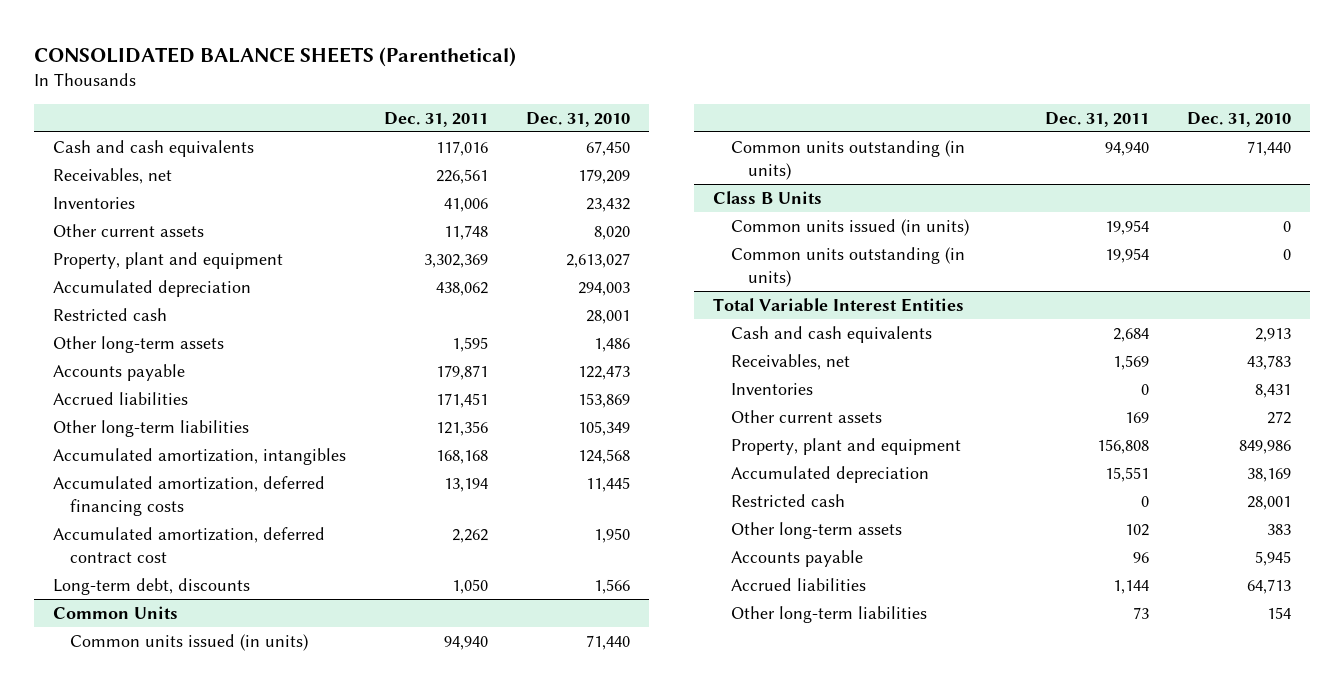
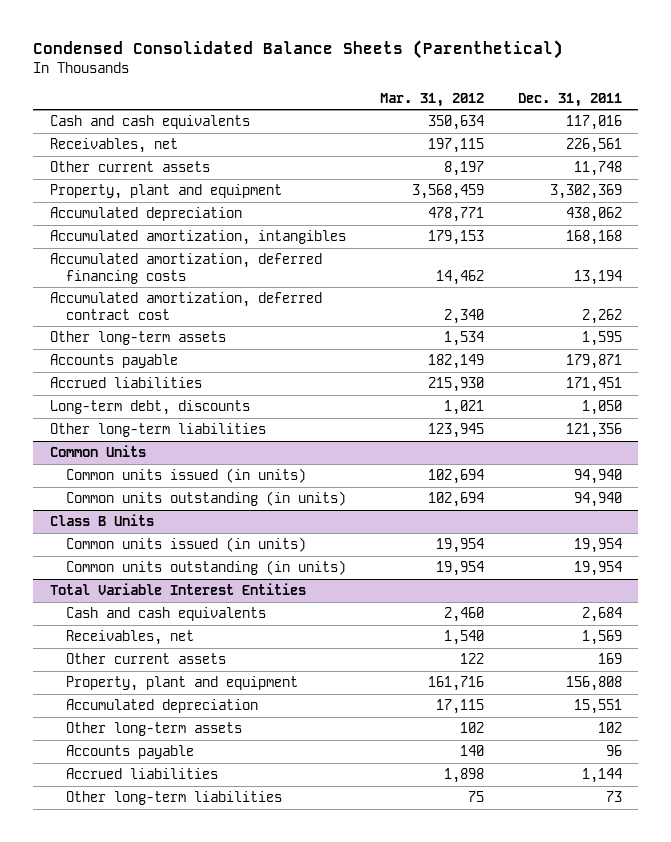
[33,46,516,67] CONSOLIDATED BALANCE SHEETS (Parenthetical) -> [32,40,563,60] Condensed Consolidated Balance Sheets (Parenthetical)
[526,111,631,127] Dec. 31, 2010 -> none
none -> [380,92,485,107] Mar. 31, 2012
[52,196,135,209] Inventories -> none
[52,307,167,321] Restricted cash -> none
[52,335,224,353] Other long-term assets -> [49,331,226,346] Other long-term assets
[52,363,185,381] Accounts payable -> [49,354,178,369] Accounts payable
[52,391,188,405] Accrued liabilities -> [49,377,202,389] Accrued liabilities
[52,419,249,437] Other long-term liabilities -> [49,423,266,438] Other long-term liabilities
[730,382,813,395] Inventories -> none
[730,493,845,507] Restricted cash -> none

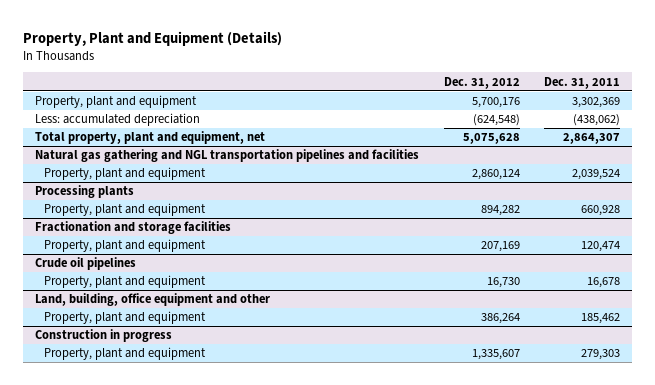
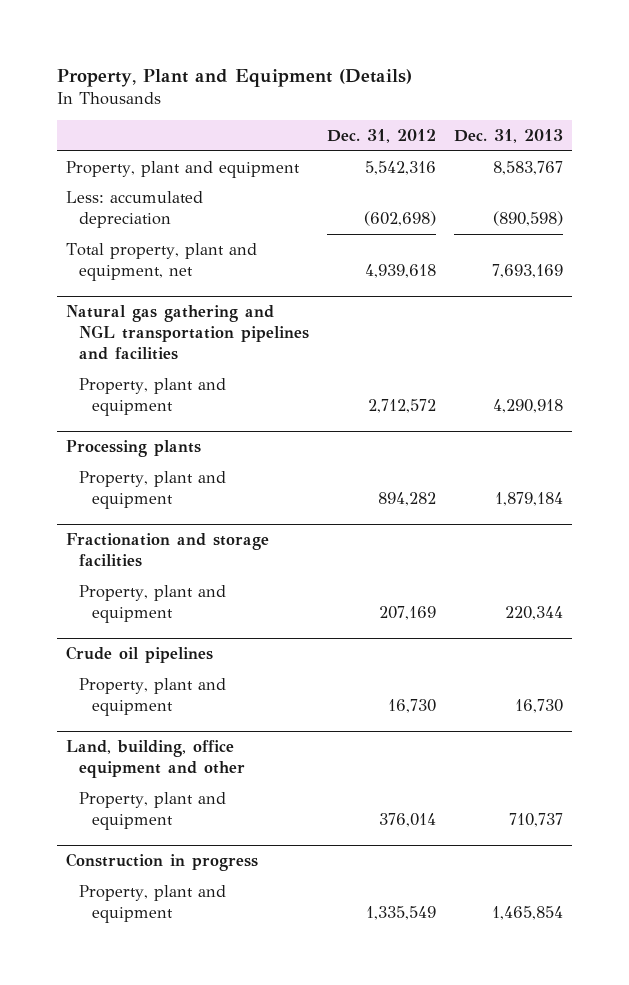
[544,76,621,89] Dec. 31, 2011 -> none
none -> [453,129,563,144] Dec. 31, 2013
[471,97,520,109] 5,700,176 -> [364,160,436,175] 5,542,316
[472,114,520,127] (624,548) -> [363,210,436,226] (602,698)
[462,133,520,145] 5,075,628 -> [364,263,436,278] 4,939,618
[471,169,520,181] 2,860,124 -> [367,398,436,413] 2,712,572
[480,313,520,325] 386,264 -> [378,812,436,827] 376,014
[471,349,520,361] 1,335,607 -> [365,905,436,920] 1,335,549

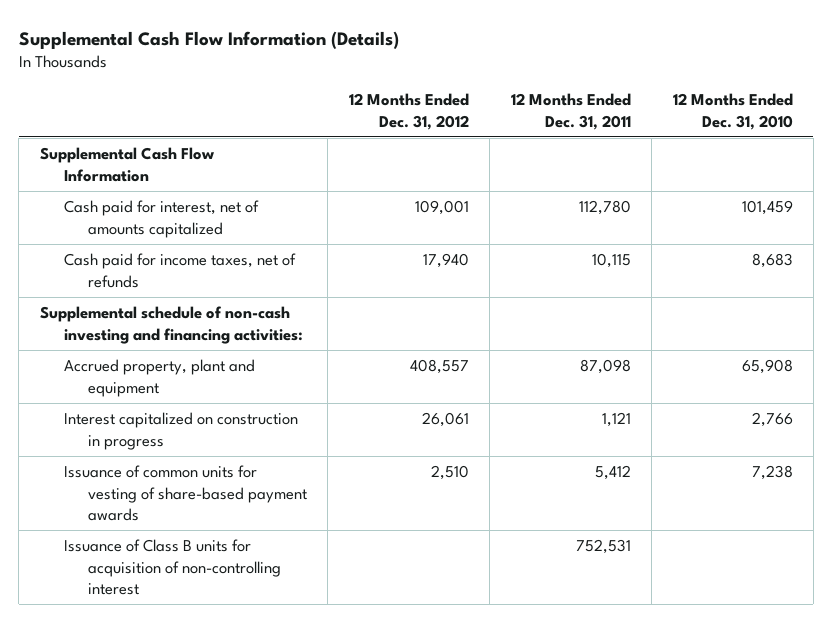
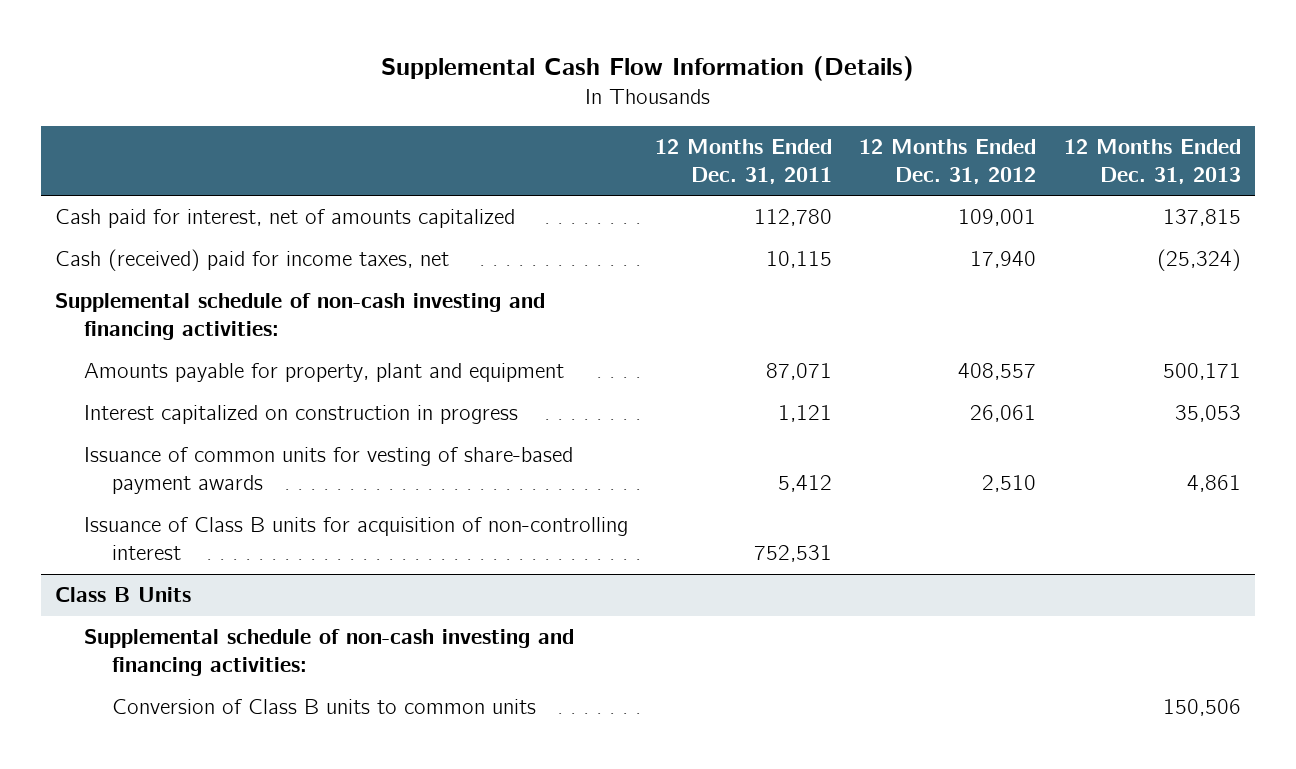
[672,93,793,130] 12 Months Ended Dec. 31, 2010 -> none
none -> [1063,139,1241,184] 12 Months Ended Dec. 31, 2013
[39,147,214,182] Supplemental Cash Flow Information -> none
[63,253,296,288] Cash paid for income taxes, net of refunds -> [55,249,450,272] Cash (received) paid for income taxes, net
[63,359,255,397] Accrued property, plant and equipment -> [83,363,564,383] Amounts payable for property, plant and equipment
[579,359,631,375] 87,098 -> [765,363,832,381] 87,071
none -> [55,587,192,603] Class B Units
none -> [83,629,574,677] Supplemental schedule of non-cash investing and financing activities:
none -> [111,699,536,715] Conversion of Class B units to common units

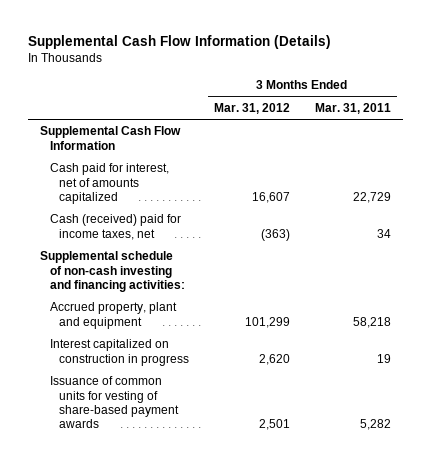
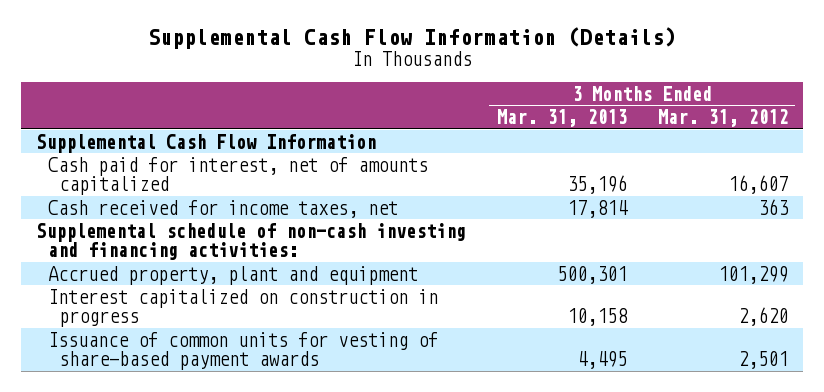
[314,103,391,115] Mar. 31, 2011 -> none
none -> [497,109,628,128] Mar. 31, 2013
[49,214,181,240] Cash (received) paid for income taxes, net -> [47,199,398,218] Cash received for income taxes, net
[260,228,290,241] (363) -> [757,198,789,215] 363

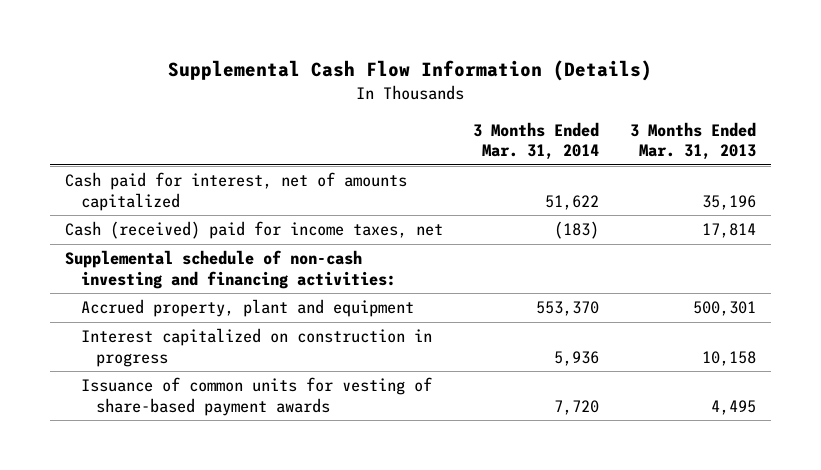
[657,109,788,128] Mar. 31, 2012 -> none
none -> [473,121,600,161] 3 Months Ended Mar. 31, 2014
[36,133,377,153] Supplemental Cash Flow Information -> none
[47,199,398,218] Cash received for income taxes, net -> [65,221,444,240] Cash (received) paid for income taxes, net

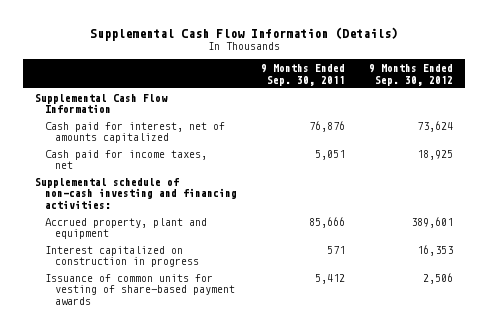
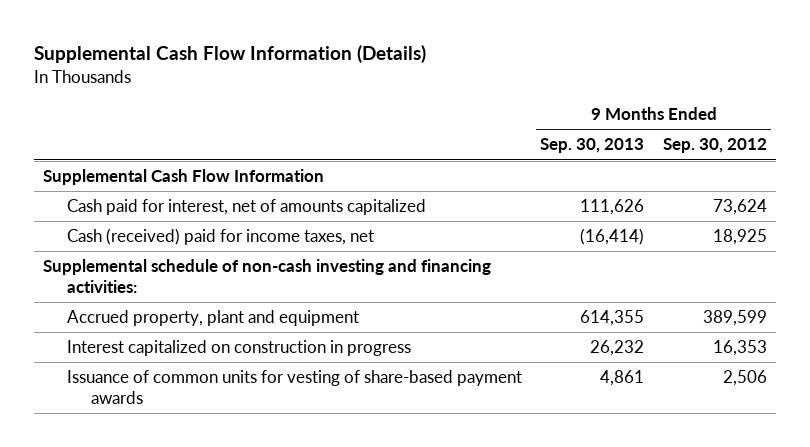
[261,64,346,86] 9 Months Ended Sep. 30, 2011 -> none
none -> [540,138,645,154] Sep. 30, 2013
[45,149,208,170] Cash paid for income taxes, net -> [67,228,375,246] Cash (received) paid for income taxes, net
[410,216,453,228] 389,601 -> [702,310,767,327] 389,599

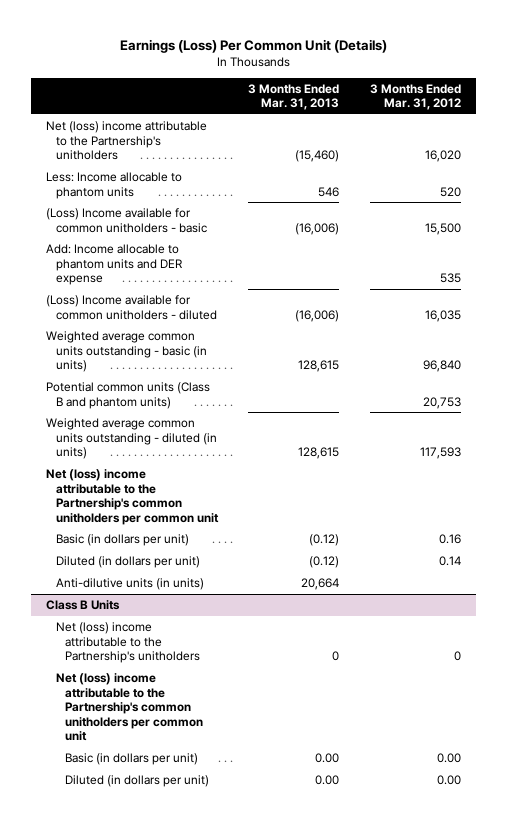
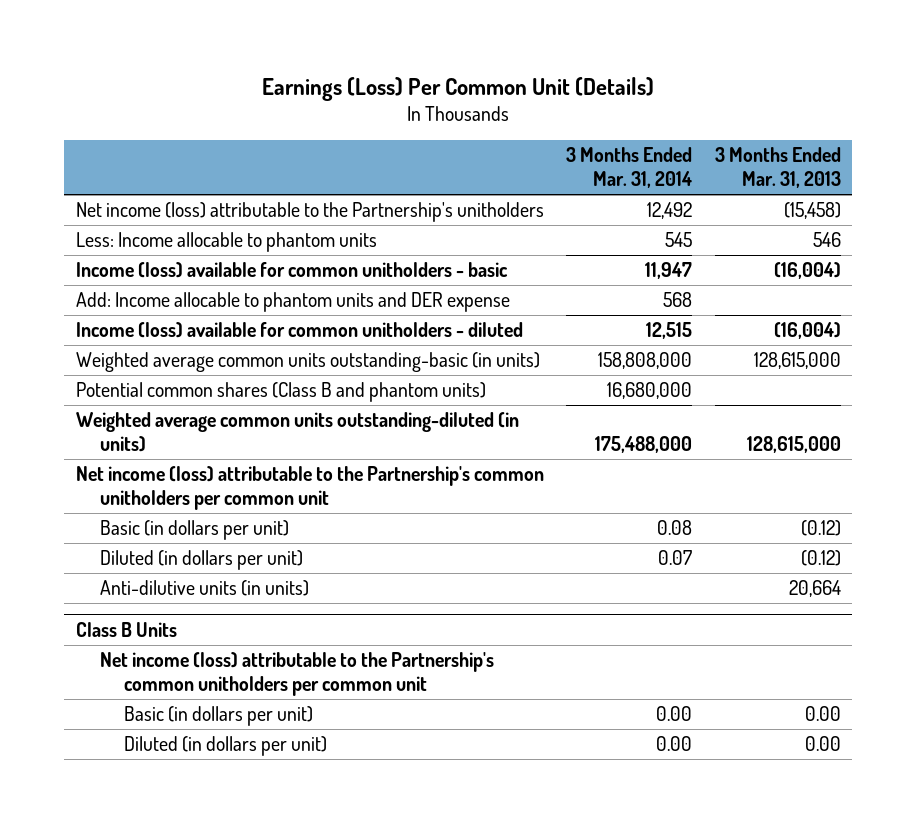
[369,83,461,111] 3 Months Ended Mar. 31, 2012 -> none
none -> [566,147,693,189] 3 Months Ended Mar. 31, 2014
[46,120,208,161] Net (loss) income attributable to the Partnership's unitholders -> [75,202,544,223] Net income (loss) attributable to the Partnership's unitholders
[295,150,340,163] (15,460) -> [783,202,841,220] (15,458)
[46,207,207,233] (Loss) Income available for common unitholders - basic -> [75,262,508,279] Income (loss) available for common unitholders - basic
[295,222,340,235] (16,006) -> [773,262,841,280] (16,004)
[46,294,217,320] (Loss) Income available for common unitholders - diluted -> [75,322,523,339] Income (loss) available for common unitholders - diluted
[295,309,340,322] (16,006) -> [773,322,841,340] (16,004)
[46,330,207,373] Weighted average common units outstanding - basic (in units) -> [75,352,540,373] Weighted average common units outstanding-basic (in units)
[298,360,340,373] 128,615 -> [753,352,841,370] 128,615,000
[46,381,211,409] Potential common units (Class B and phantom units) -> [75,382,486,403] Potential common shares (Class B and phantom units)
[46,417,217,460] Weighted average common units outstanding - diluted (in units) -> [75,412,519,453] Weighted average common units outstanding-diluted (in units)
[298,447,340,460] 128,615 -> [746,436,841,454] 128,615,000
[46,468,219,525] Net (loss) income attributable to the Partnership's common unitholders per common unit -> [75,466,544,511] Net income (loss) attributable to the Partnership's common unitholders per common unit
[55,621,201,664] Net (loss) income attributable to the Partnership's unitholders -> none
[55,672,204,742] Net (loss) income attributable to the Partnership's common unitholders per common unit -> [99,652,494,697] Net income (loss) attributable to the Partnership's common unitholders per common unit

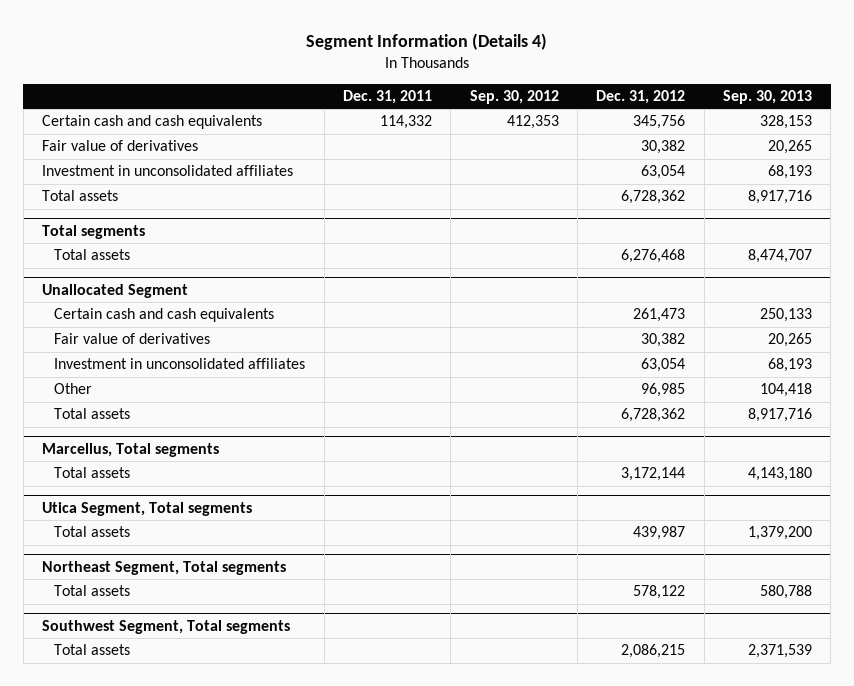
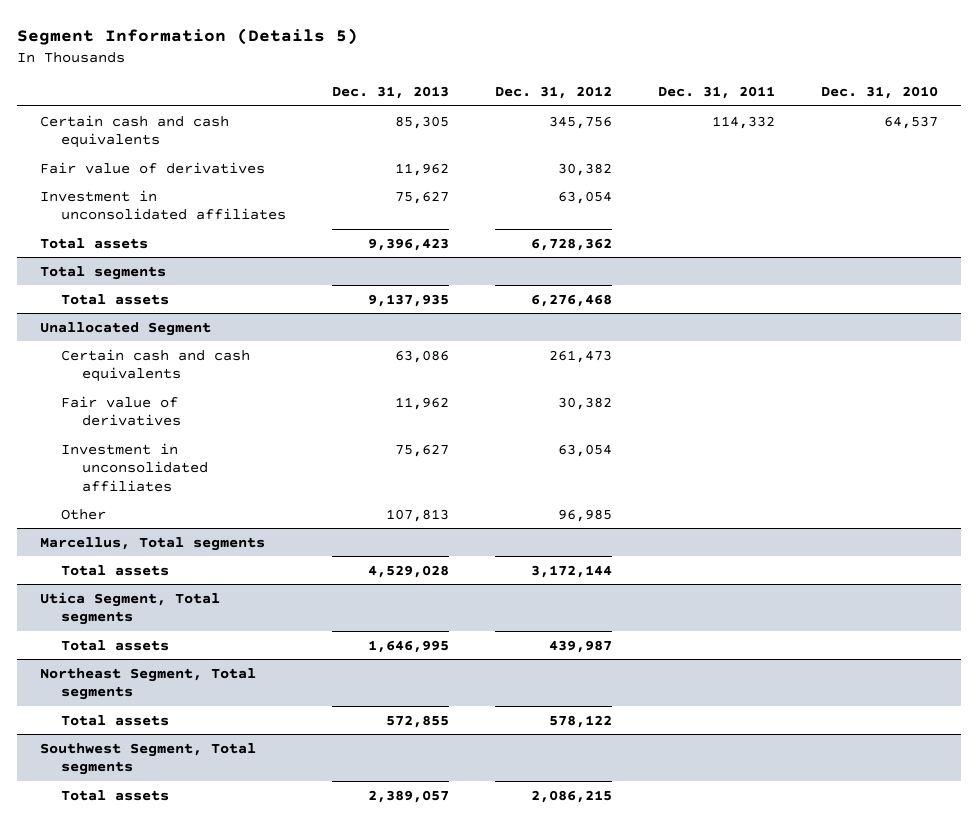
[305,33,547,51] Segment Information (Details 4) -> [16,27,358,45] Segment Information (Details 5)
[469,89,559,104] Sep. 30, 2012 -> none
[722,89,812,104] Sep. 30, 2013 -> none
none -> [331,86,449,100] Dec. 31, 2013
none -> [820,86,938,100] Dec. 31, 2010
[54,408,131,420] Total assets -> none

